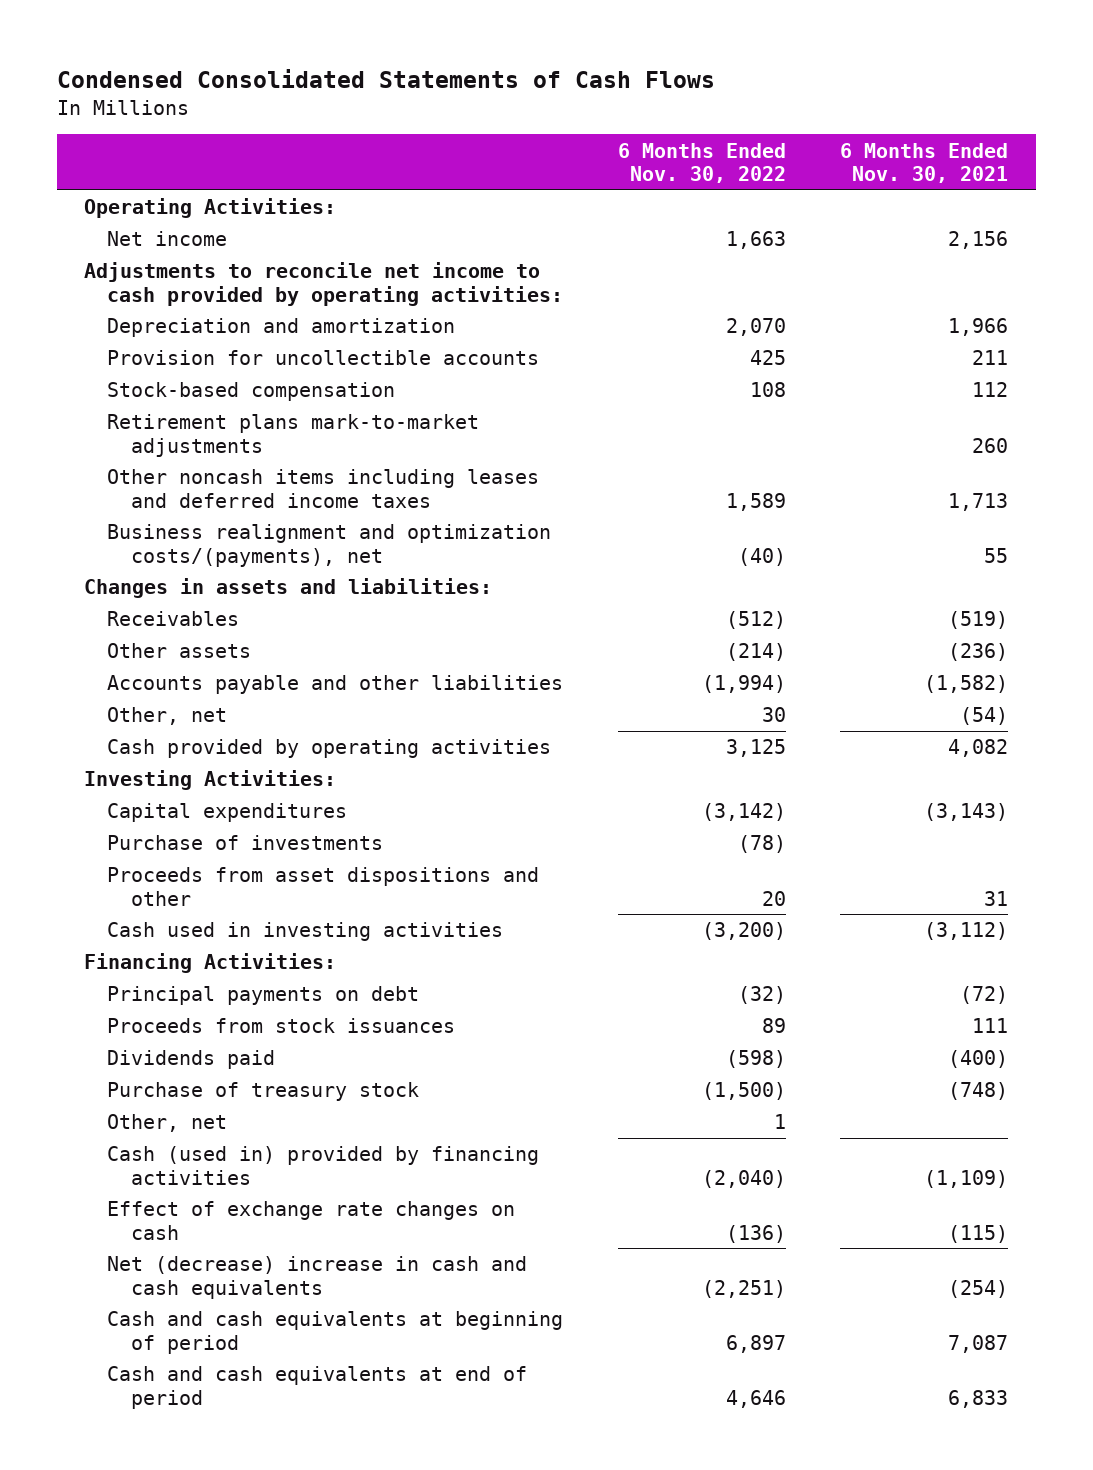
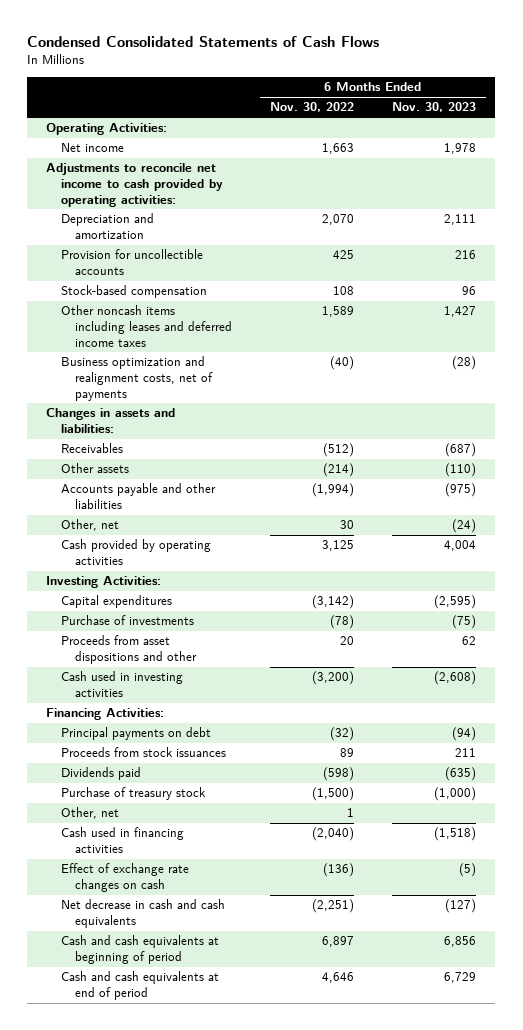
[840,142,1009,184] 6 Months Ended Nov. 30, 2021 -> none
none -> [392,102,477,113] Nov. 30, 2023
[107,414,480,457] Retirement plans mark-to-market adjustments -> none
[107,524,552,567] Business realignment and optimization costs/(payments), net -> [60,356,213,401] Business optimization and realignment costs, net of payments
[107,1146,540,1185] Cash (used in) provided by financing activities -> [60,827,184,854] Cash used in financing activities
[107,1256,528,1299] Net (decrease) increase in cash and cash equivalents -> [60,899,225,929] Net decrease in cash and cash equivalents

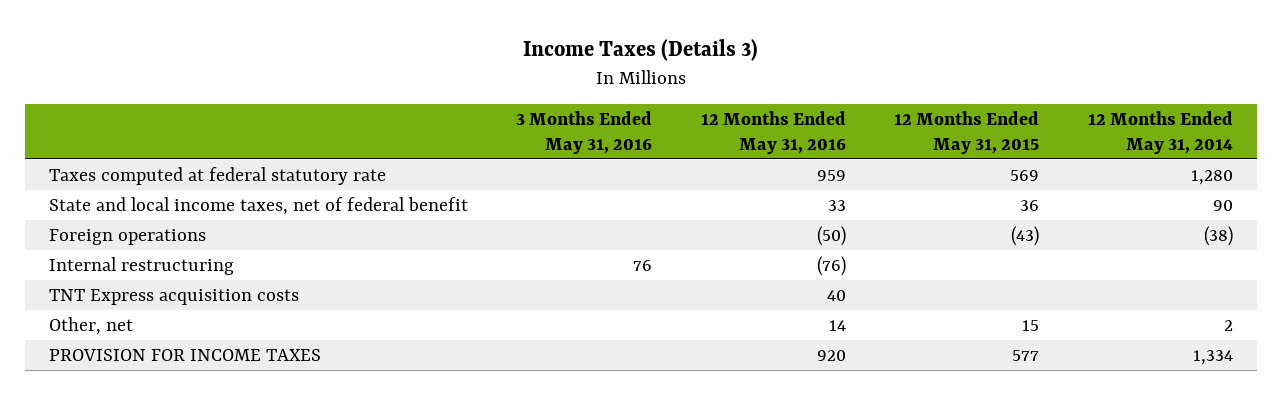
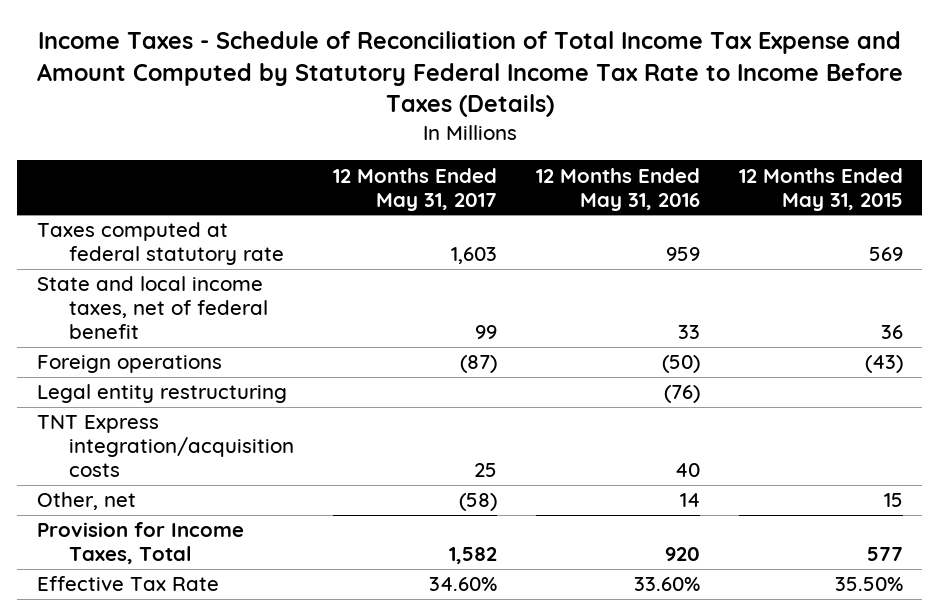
[522,39,758,62] Income Taxes (Details 3) -> [36,30,903,118] Income Taxes - Schedule of Reconciliation of Total Income Tax Expense and Amount Computed by Statutory Federal Income Tax Rate to Income Before Taxes (Details)
[516,110,653,154] 3 Months Ended May 31, 2016 -> none
[1087,110,1233,154] 12 Months Ended May 31, 2014 -> none
none -> [332,167,497,211] 12 Months Ended May 31, 2017
[48,256,234,275] Internal restructuring -> none
none -> [36,384,287,404] Legal entity restructuring
[48,288,299,305] TNT Express acquisition costs -> [36,415,295,478] TNT Express integration/acquisition costs
[48,348,321,361] PROVISION FOR INCOME TAXES -> [36,522,244,565] Provision for Income Taxes, Total
none -> [36,576,219,592] Effective Tax Rate

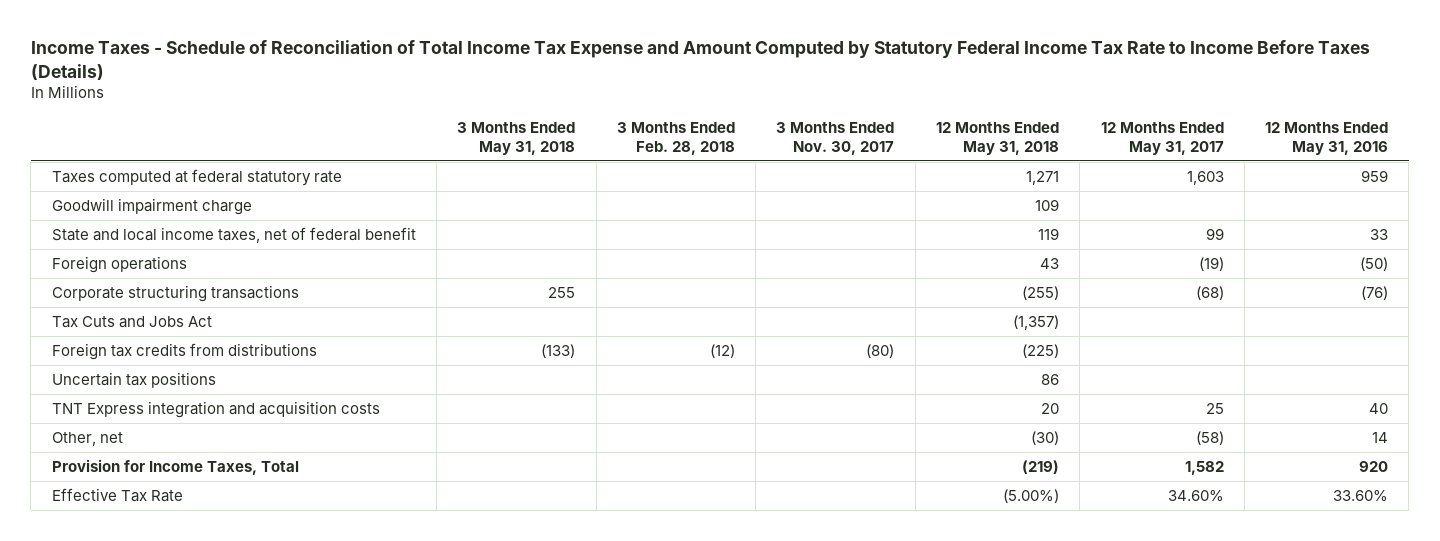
[738,167,903,211] 12 Months Ended May 31, 2015 -> none
none -> [457,121,576,155] 3 Months Ended May 31, 2018
none -> [616,121,735,155] 3 Months Ended Feb. 28, 2018
none -> [776,121,895,155] 3 Months Ended Nov. 30, 2017
none -> [936,121,1060,155] 12 Months Ended May 31, 2018
none -> [51,197,252,215] Goodwill impairment charge
[36,384,287,404] Legal entity restructuring -> none
[459,355,497,374] (87) -> [1198,256,1224,271] (19)
none -> [51,284,299,302] Corporate structuring transactions
none -> [51,315,212,328] Tax Cuts and Jobs Act
none -> [51,342,317,360] Foreign tax credits from distributions
none -> [51,371,216,388] Uncertain tax positions
[36,415,295,478] TNT Express integration/acquisition costs -> [51,400,380,418] TNT Express integration and acquisition costs

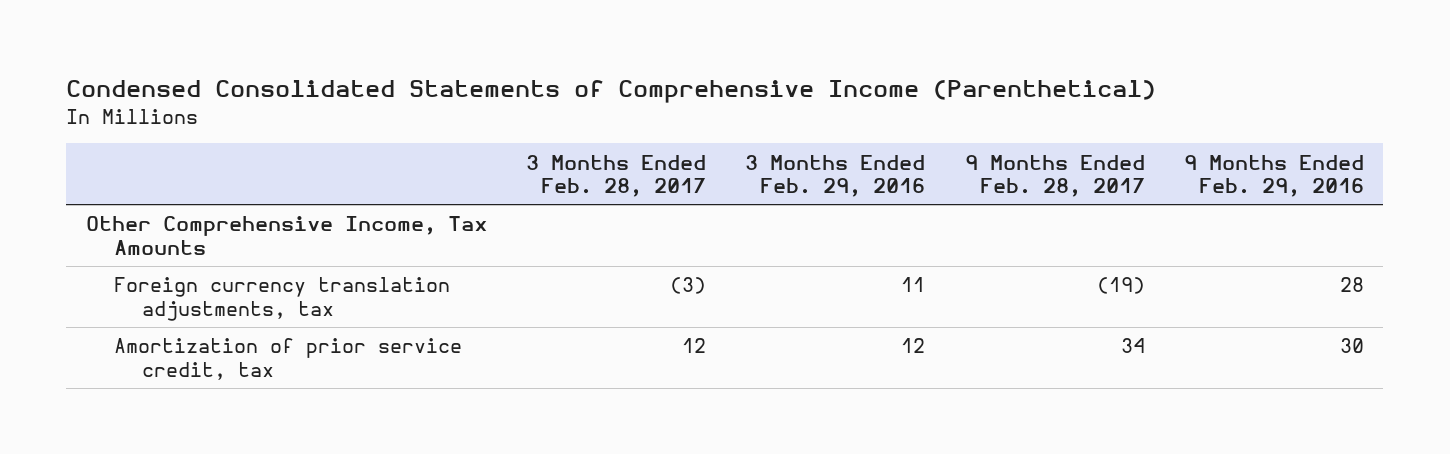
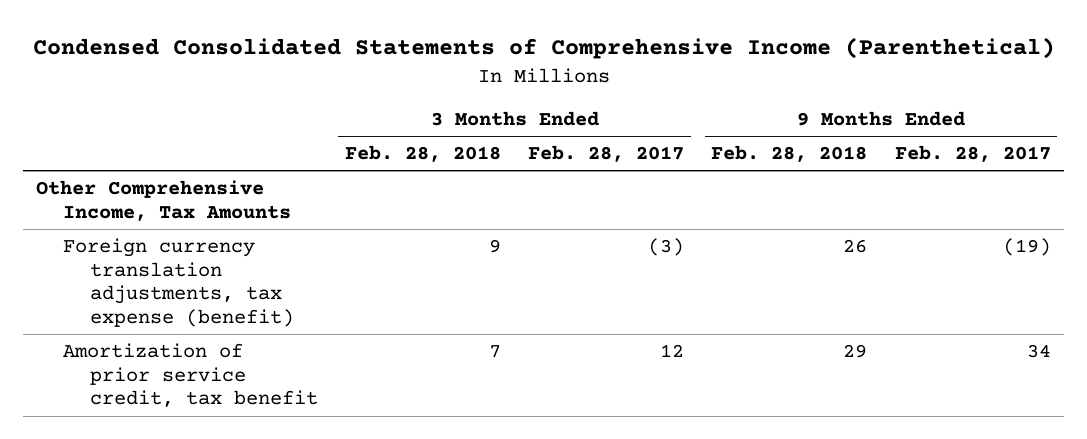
[745,154,926,197] 3 Months Ended Feb. 29, 2016 -> none
[1183,154,1364,197] 9 Months Ended Feb. 29, 2016 -> none
none -> [344,145,501,163] Feb. 28, 2018
none -> [711,145,868,163] Feb. 28, 2018
[113,277,450,321] Foreign currency translation adjustments, tax -> [63,237,294,327] Foreign currency translation adjustments, tax expense (benefit)
[113,338,462,380] Amortization of prior service credit, tax -> [63,342,318,408] Amortization of prior service credit, tax benefit

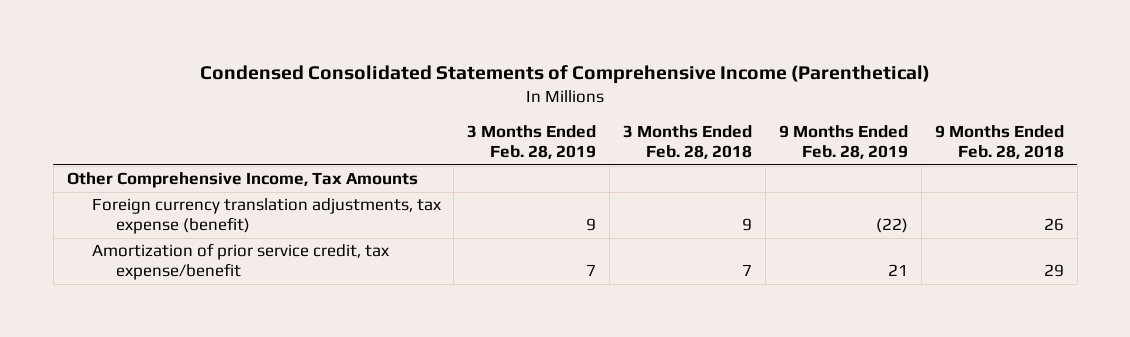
[528,145,685,163] Feb. 28, 2017 -> none
[894,145,1051,163] Feb. 28, 2017 -> none
none -> [467,125,597,160] 3 Months Ended Feb. 28, 2019
none -> [778,125,908,160] 9 Months Ended Feb. 28, 2019
[63,342,318,408] Amortization of prior service credit, tax benefit -> [91,243,389,281] Amortization of prior service credit, tax expense/benefit

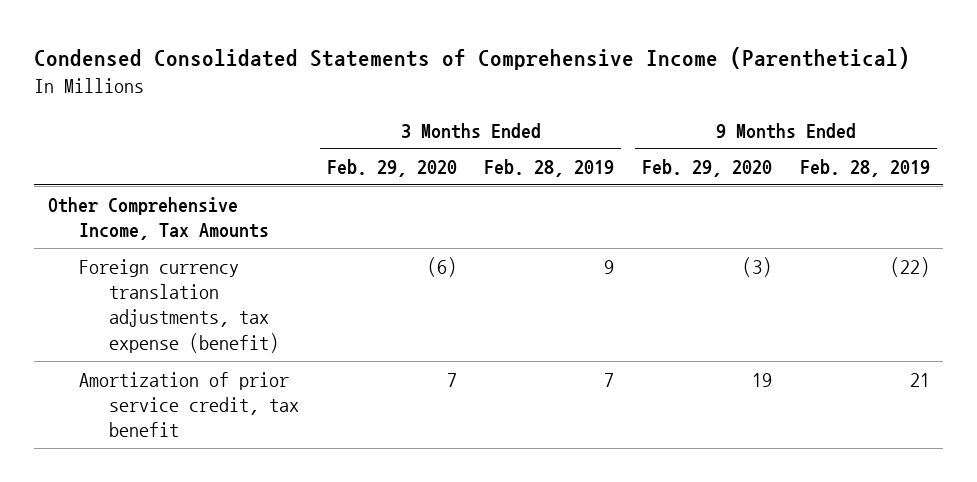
[623,125,753,160] 3 Months Ended Feb. 28, 2018 -> none
[934,125,1064,160] 9 Months Ended Feb. 28, 2018 -> none
none -> [326,158,457,177] Feb. 29, 2020
none -> [642,158,773,177] Feb. 29, 2020
[91,243,389,281] Amortization of prior service credit, tax expense/benefit -> [78,371,300,438] Amortization of prior service credit, tax benefit

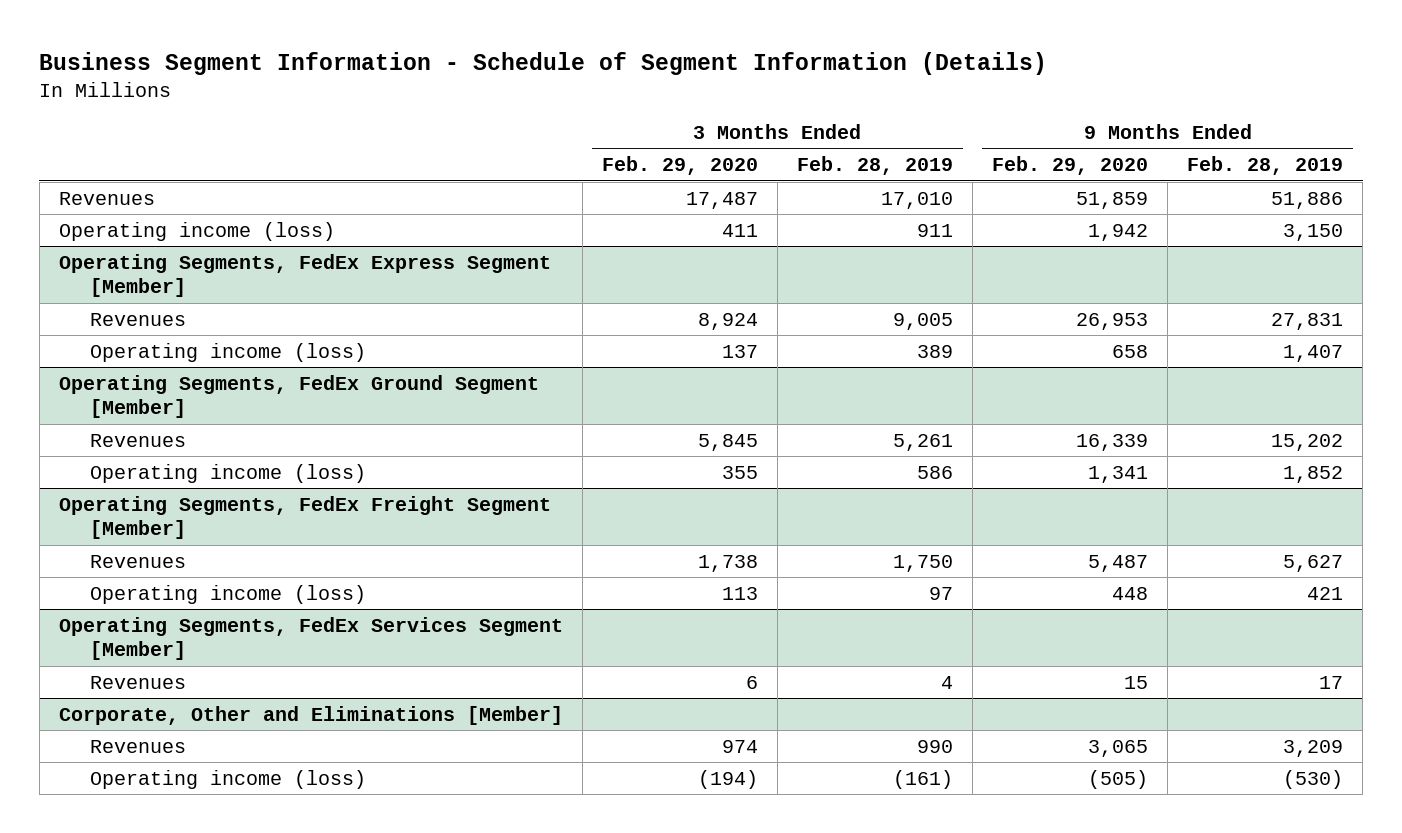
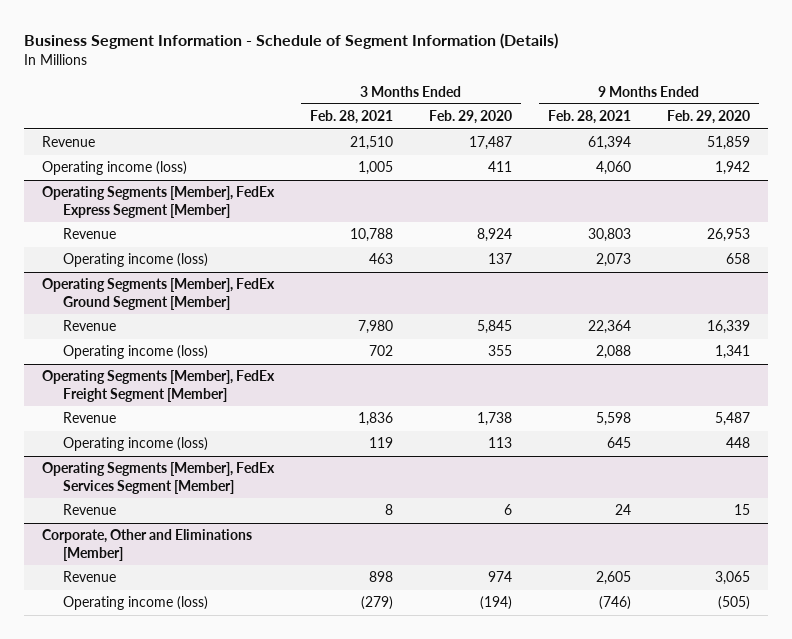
[797,156,954,176] Feb. 28, 2019 -> none
[1187,156,1344,176] Feb. 28, 2019 -> none
none -> [310,110,394,125] Feb. 28, 2021
none -> [547,110,631,125] Feb. 28, 2021
[58,191,155,205] Revenues -> [42,136,96,148] Revenue
[58,253,551,298] Operating Segments, FedEx Express Segment [Member] -> [42,186,276,218] Operating Segments [Member], FedEx Express Segment [Member]
[89,312,186,326] Revenues -> [63,228,117,240] Revenue
[58,374,539,419] Operating Segments, FedEx Ground Segment [Member] -> [42,278,276,310] Operating Segments [Member], FedEx Ground Segment [Member]
[89,433,186,447] Revenues -> [63,320,117,332] Revenue
[58,495,551,540] Operating Segments, FedEx Freight Segment [Member] -> [42,370,276,402] Operating Segments [Member], FedEx Freight Segment [Member]
[89,554,186,568] Revenues -> [63,412,117,424] Revenue
[58,616,563,661] Operating Segments, FedEx Services Segment [Member] -> [42,462,276,494] Operating Segments [Member], FedEx Services Segment [Member]
[89,675,186,689] Revenues -> [63,504,117,516] Revenue
[89,739,186,753] Revenues -> [63,571,117,583] Revenue

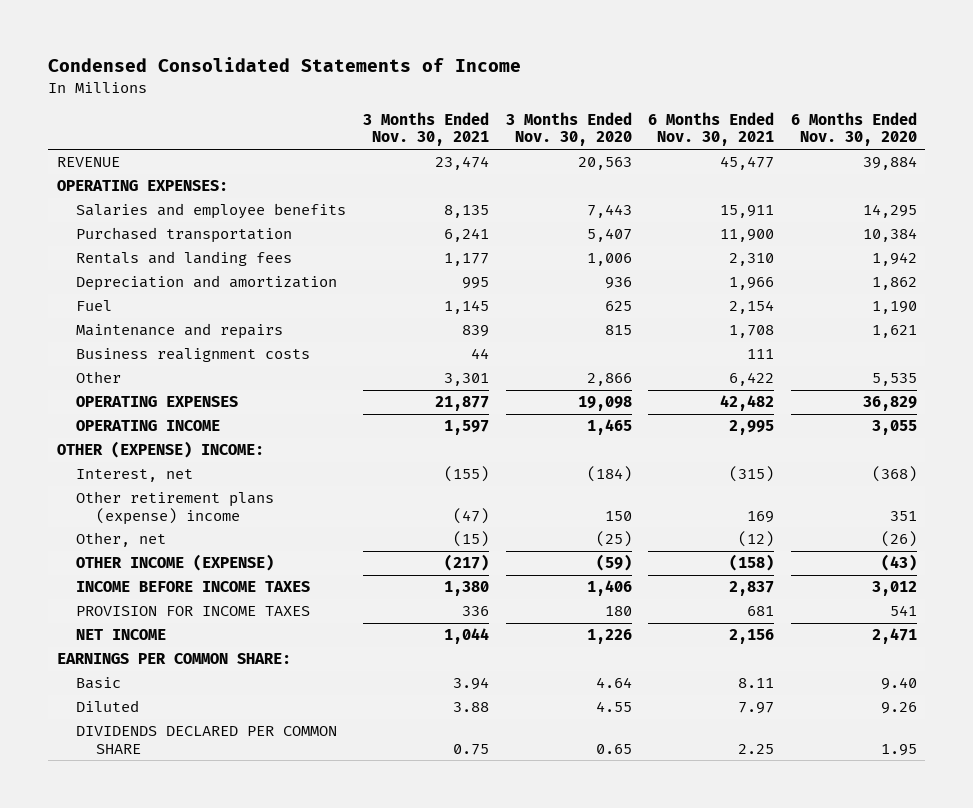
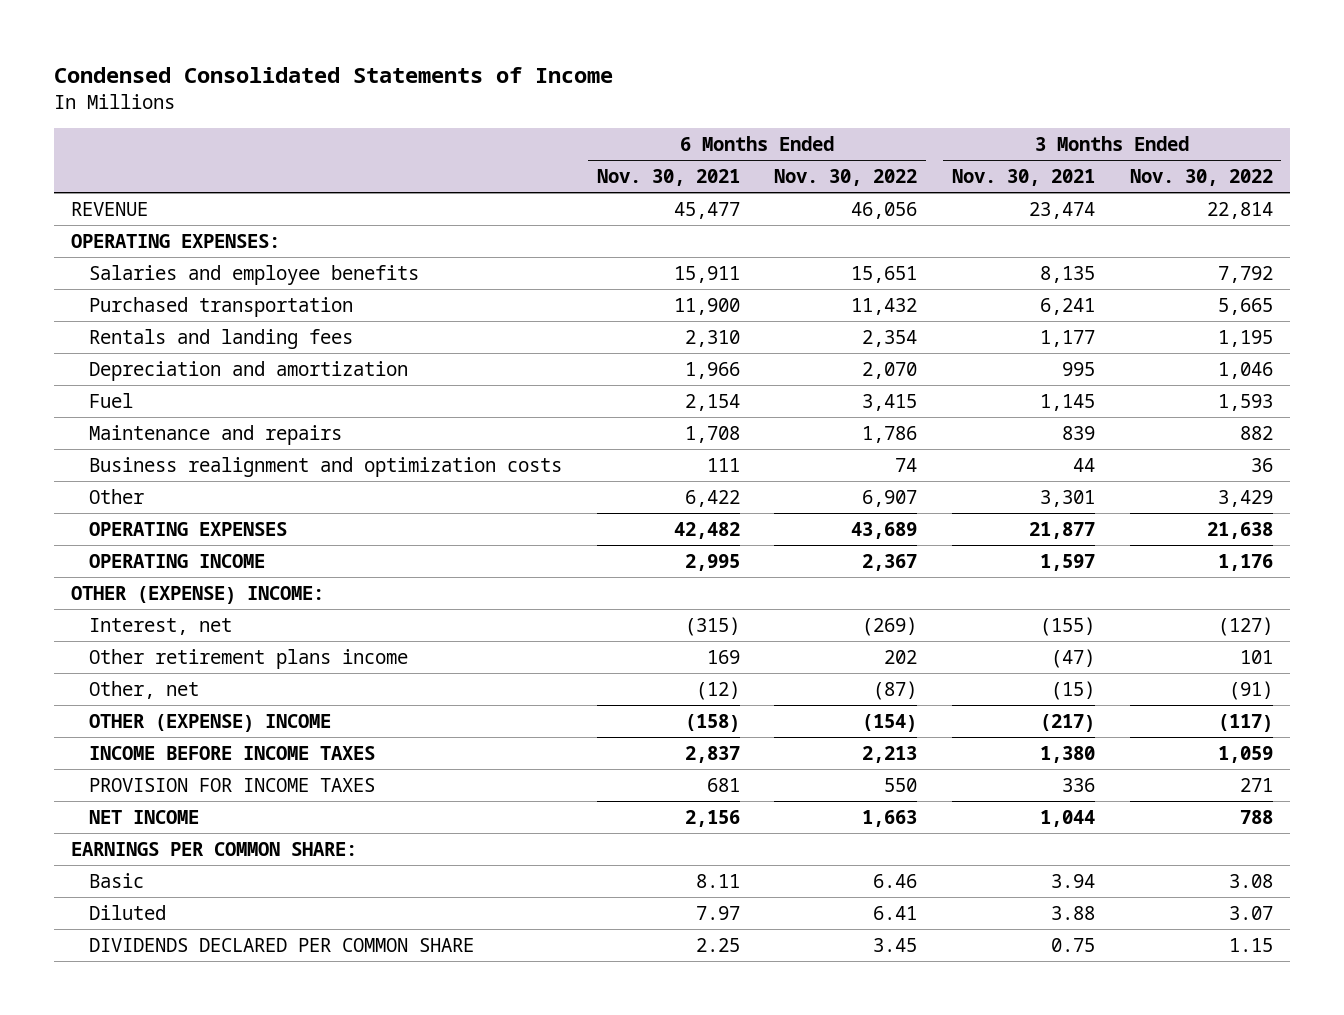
[505,111,632,147] 3 Months Ended Nov. 30, 2020 -> none
[790,111,917,147] 6 Months Ended Nov. 30, 2020 -> none
none -> [774,168,918,186] Nov. 30, 2022
none -> [1129,168,1273,186] Nov. 30, 2022
[76,348,311,363] Business realignment costs -> [89,456,563,477] Business realignment and optimization costs
[76,491,275,525] Other retirement plans (expense) income -> [89,648,409,669] Other retirement plans income
[76,554,275,572] OTHER INCOME (EXPENSE) -> [89,713,332,732] OTHER (EXPENSE) INCOME

